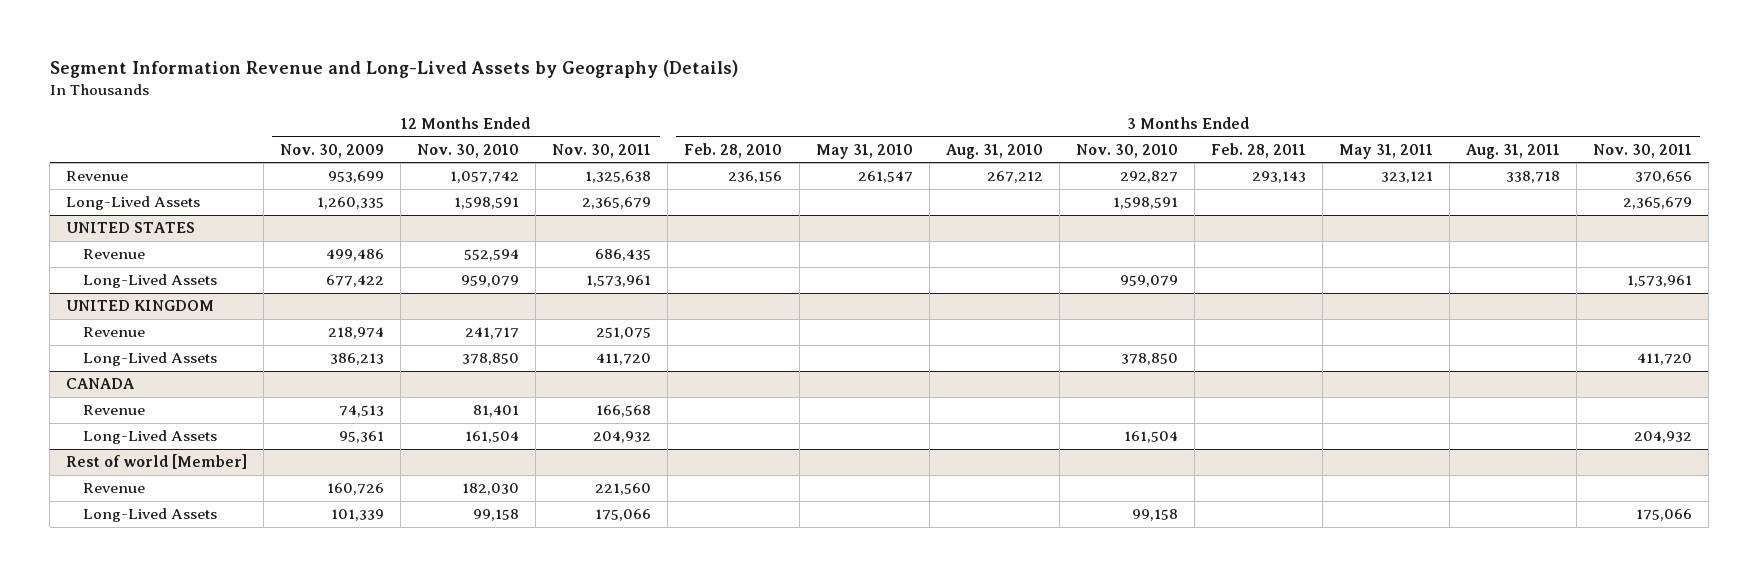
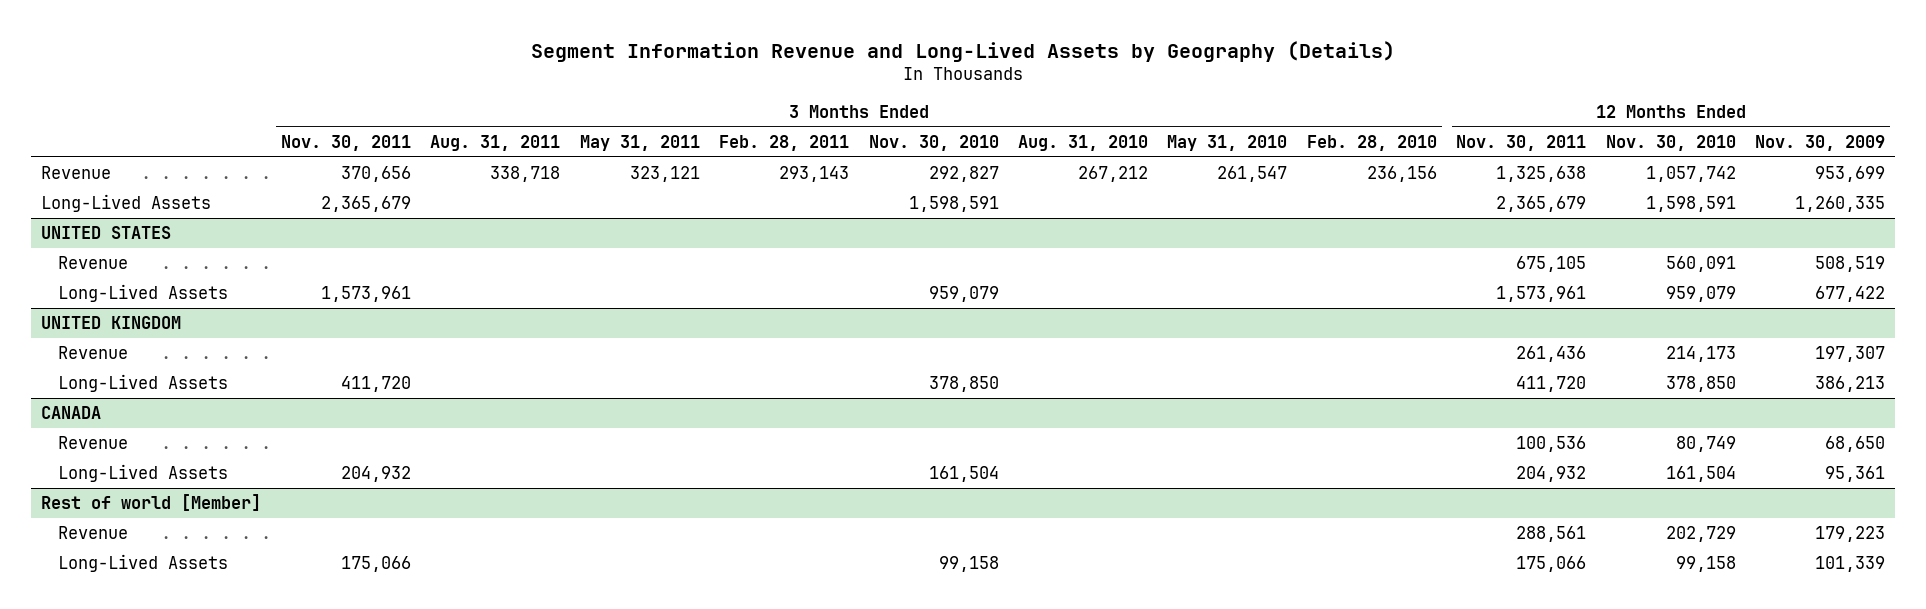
[326,249,385,262] 499,486 -> [1815,256,1886,273] 508,519
[464,249,520,262] 552,594 -> [1665,256,1736,273] 560,091
[595,249,652,262] 686,435 -> [1516,256,1587,273] 675,105
[328,327,385,340] 218,974 -> [1815,346,1886,363] 197,307
[465,327,520,340] 241,717 -> [1665,346,1736,363] 214,173
[596,327,652,340] 251,075 -> [1516,346,1587,363] 261,436
[339,405,385,418] 74,513 -> [1825,436,1886,453] 68,650
[473,405,520,418] 81,401 -> [1675,436,1736,453] 80,749
[596,405,652,418] 166,568 -> [1516,436,1587,453] 100,536
[327,483,385,496] 160,726 -> [1815,526,1886,543] 179,223
[462,483,520,496] 182,030 -> [1665,526,1736,543] 202,729
[595,483,652,496] 221,560 -> [1516,526,1587,543] 288,561

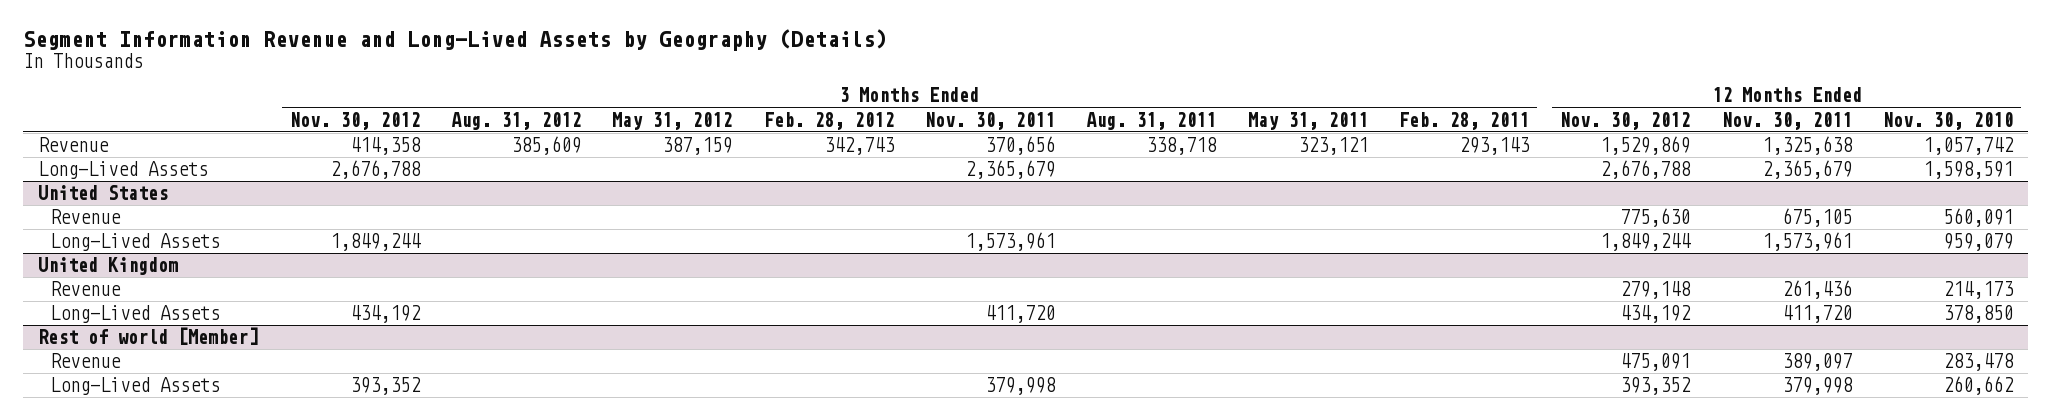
[868,134,999,151] Nov. 30, 2010 -> none
[1017,134,1148,151] Aug. 31, 2010 -> none
[1167,134,1288,151] May 31, 2010 -> none
[1306,134,1437,151] Feb. 28, 2010 -> none
[1755,134,1886,151] Nov. 30, 2009 -> none
none -> [289,111,420,130] Nov. 30, 2012
none -> [450,111,581,130] Aug. 31, 2012
none -> [612,111,733,130] May 31, 2012
none -> [763,111,894,130] Feb. 28, 2012
none -> [1560,111,1691,130] Nov. 30, 2012
[41,226,172,240] UNITED STATES -> [38,185,169,201] United States
[41,316,182,330] UNITED KINGDOM -> [38,257,179,276] United Kingdom
[41,406,102,420] CANADA -> none
[58,436,129,450] Revenue -> none
[58,464,229,483] Long-Lived Assets -> none
[1516,526,1587,543] 288,561 -> [1781,353,1852,372] 389,097
[1665,526,1736,543] 202,729 -> [1942,353,2014,372] 283,478
[340,556,411,573] 175,066 -> [984,377,1056,396] 379,998
[1516,556,1587,573] 175,066 -> [1781,377,1853,396] 379,998
[1675,556,1736,573] 99,158 -> [1942,376,2014,396] 260,662

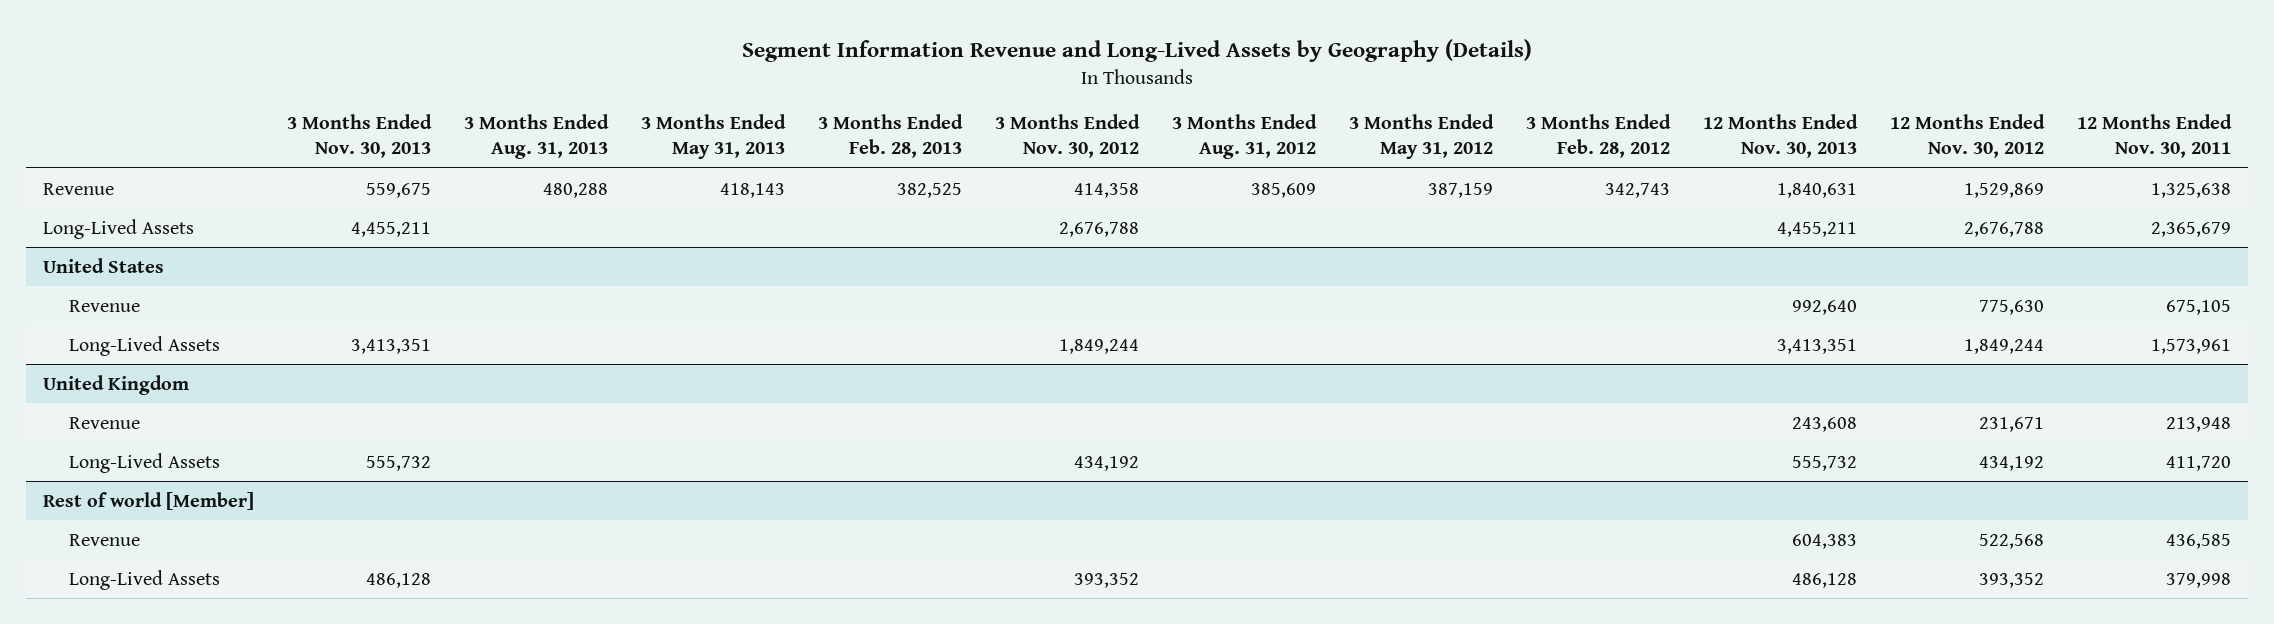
[924,111,1055,130] Nov. 30, 2011 -> none
[1086,111,1217,130] Aug. 31, 2011 -> none
[1247,111,1368,130] May 31, 2011 -> none
[1398,111,1529,130] Feb. 28, 2011 -> none
[1882,111,2013,130] Nov. 30, 2010 -> none
none -> [286,114,432,159] 3 Months Ended Nov. 30, 2013
none -> [463,114,609,160] 3 Months Ended Aug. 31, 2013
none -> [640,114,786,160] 3 Months Ended May 31, 2013
none -> [817,114,963,159] 3 Months Ended Feb. 28, 2013
none -> [1703,114,1859,159] 12 Months Ended Nov. 30, 2013
[1620,281,1692,300] 279,148 -> [1979,416,2045,432] 231,671
[1781,280,1852,300] 261,436 -> [2166,416,2232,432] 213,948
[1620,353,1691,372] 475,091 -> [1979,533,2045,549] 522,568
[1781,353,1852,372] 389,097 -> [2166,533,2232,549] 436,585

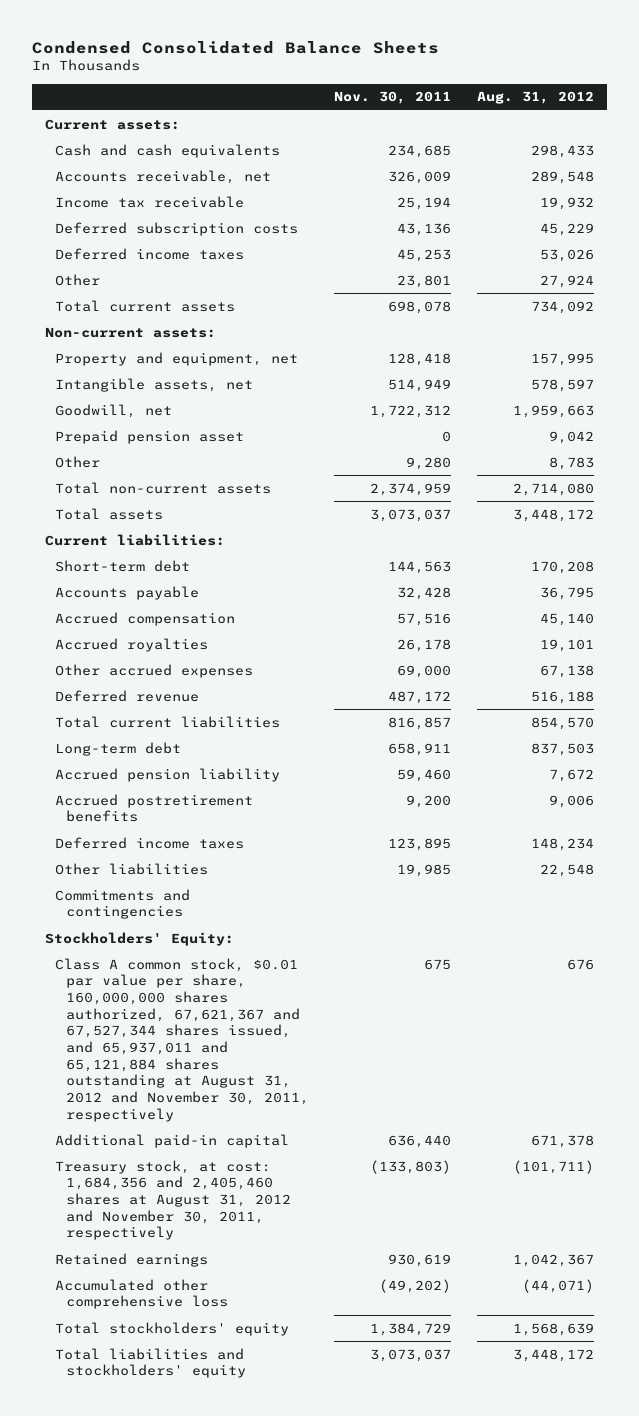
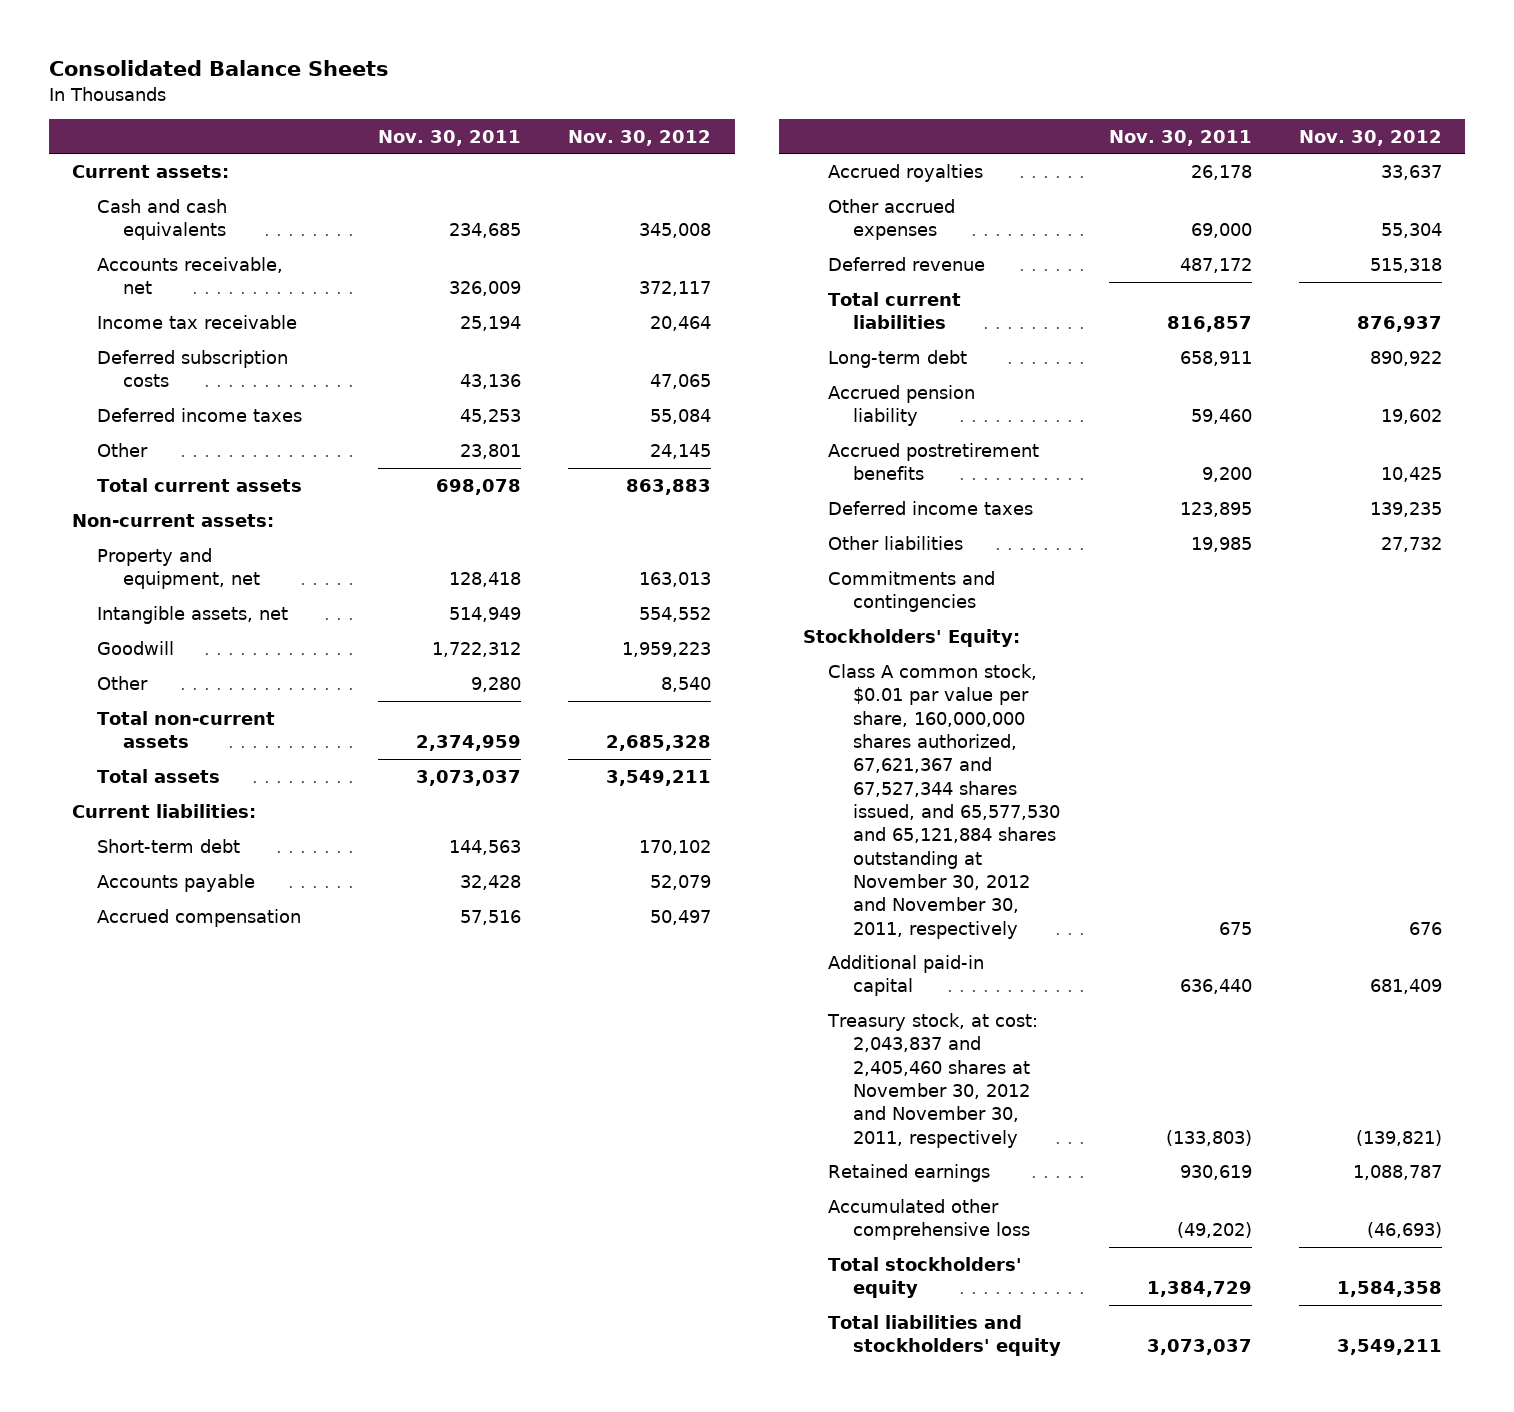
[32,40,440,54] Condensed Consolidated Balance Sheets -> [48,60,389,77] Consolidated Balance Sheets
[476,91,594,105] Aug. 31, 2012 -> none
none -> [567,129,711,146] Nov. 30, 2012
[55,429,245,444] Prepaid pension asset -> none
[55,403,173,418] Goodwill, net -> [97,640,175,655] Goodwill
[55,957,309,1122] Class A common stock, $0.01 par value per share, 160,000,000 shares authorized, 67,621,367 and 67,527,344 shares issued, and 65,937,011 and 65,121,884 shares outstanding at August 31, 2012 and November 30, 2011, respectively -> [828,663,1061,939] Class A common stock, $0.01 par value per share, 160,000,000 shares authorized, 67,621,367 and 67,527,344 shares issued, and 65,577,530 and 65,121,884 shares outstanding at November 30, 2012 and November 30, 2011, respectively
[55,1159,291,1241] Treasury stock, at cost: 1,684,356 and 2,405,460 shares at August 31, 2012 and November 30, 2011, respectively -> [827,1012,1039,1148] Treasury stock, at cost: 2,043,837 and 2,405,460 shares at November 30, 2012 and November 30, 2011, respectively

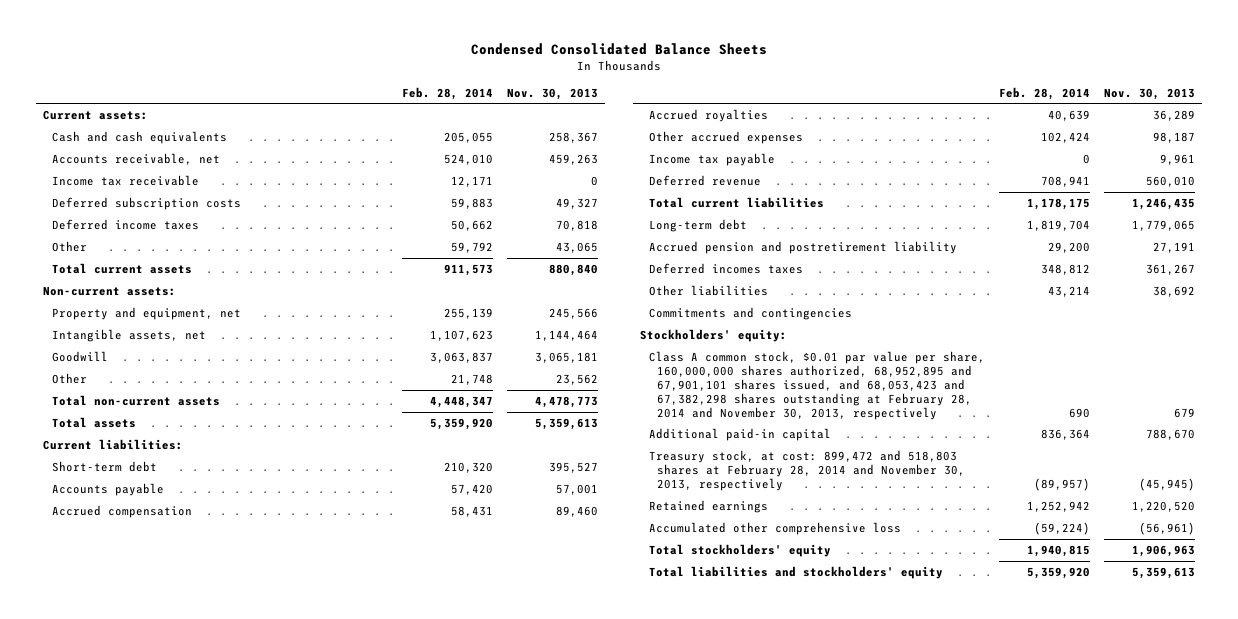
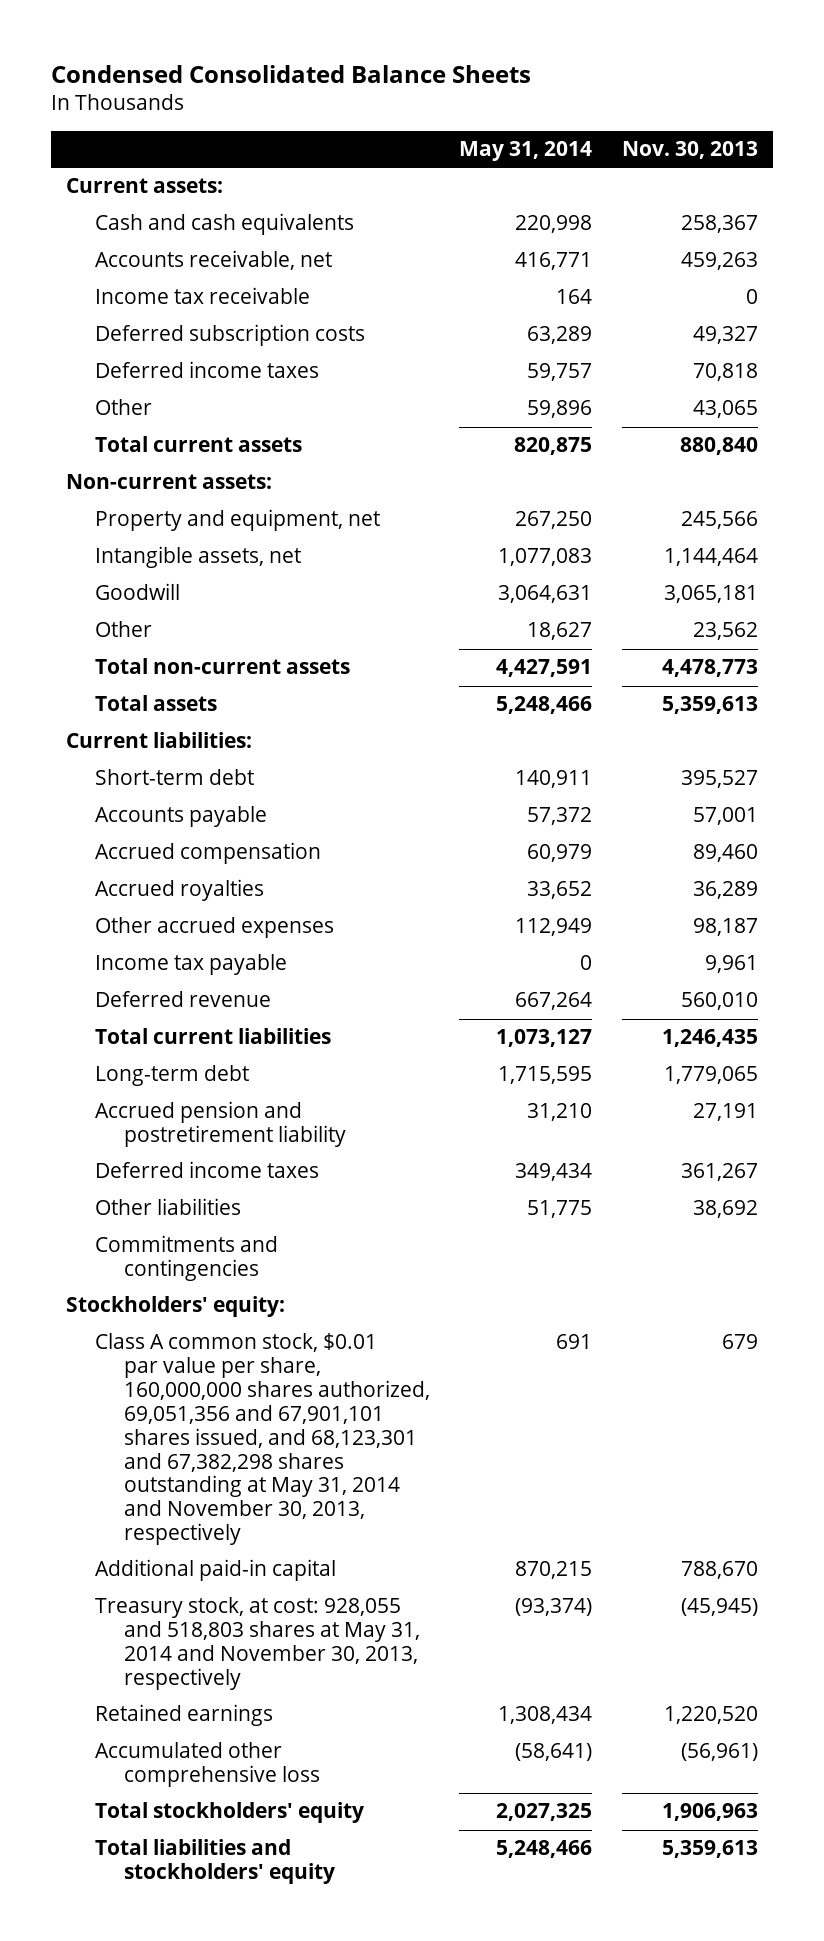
[401,86,493,100] Feb. 28, 2014 -> none
none -> [459,141,593,162] May 31, 2014
[648,263,803,275] Deferred incomes taxes -> [94,1161,319,1179] Deferred income taxes
[648,351,985,420] Class A common stock, $0.01 par value per share, 160,000,000 shares authorized, 68,952,895 and 67,901,101 shares issued, and 68,053,423 and 67,382,298 shares outstanding at February 28, 2014 and November 30, 2013, respectively -> [94,1333,431,1546] Class A common stock, $0.01 par value per share, 160,000,000 shares authorized, 69,051,356 and 67,901,101 shares issued, and 68,123,301 and 67,382,298 shares outstanding at May 31, 2014 and November 30, 2013, respectively
[648,450,966,491] Treasury stock, at cost: 899,472 and 518,803 shares at February 28, 2014 and November 30, 2013, respectively -> [94,1597,421,1690] Treasury stock, at cost: 928,055 and 518,803 shares at May 31, 2014 and November 30, 2013, respectively

